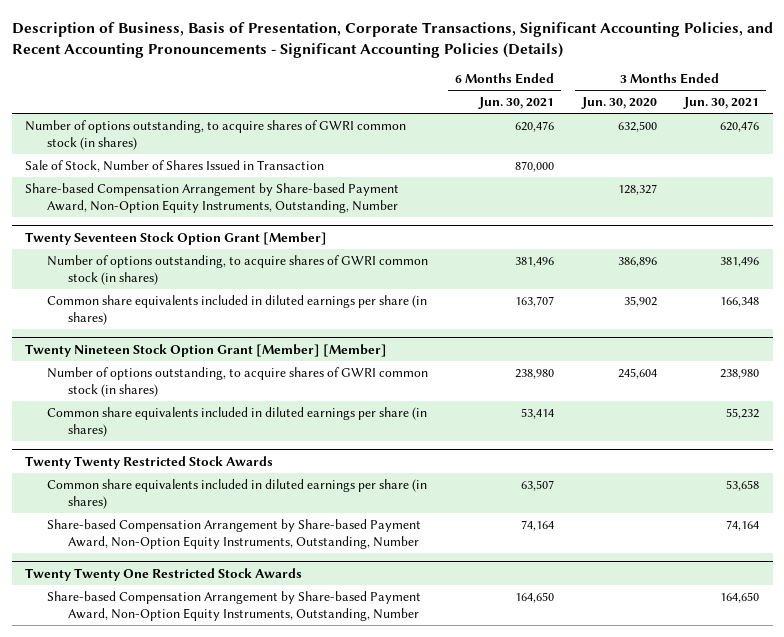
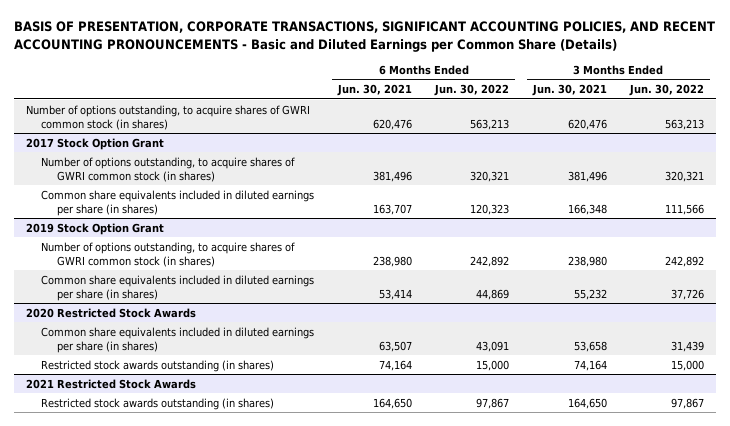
[11,21,773,58] Description of Business, Basis of Presentation, Corporate Transactions, Significant Accounting Policies, and Recent Accounting Pronouncements - Significant Accounting Policies (Details) -> [13,21,715,52] BASIS OF PRESENTATION, CORPORATE TRANSACTIONS, SIGNIFICANT ACCOUNTING POLICIES, AND RECENT ACCOUNTING PRONOUNCEMENTS - Basic and Diluted Earnings per Common Share (Details)
[580,96,657,109] Jun. 30, 2020 -> none
none -> [434,84,510,97] Jun. 30, 2022
none -> [629,84,705,97] Jun. 30, 2022
[25,159,325,172] Sale of Stock, Number of Shares Issued in Transaction -> none
[25,182,400,214] Share-based Compensation Arrangement by Share-based Payment Award, Non-Option Equity Instruments, Outstanding, Number -> none
[25,231,328,245] Twenty Seventeen Stock Option Grant [Member] -> [25,137,164,150] 2017 Stock Option Grant
[25,343,388,357] Twenty Nineteen Stock Option Grant [Member] [Member] -> none
none -> [25,222,164,235] 2019 Stock Option Grant
[25,455,274,469] Twenty Twenty Restricted Stock Awards -> [25,307,196,318] 2020 Restricted Stock Awards
[46,518,421,550] Share-based Compensation Arrangement by Share-based Payment Award, Non-Option Equity Instruments, Outstanding, Number -> [41,359,275,372] Restricted stock awards outstanding (in shares)
[25,567,303,581] Twenty Twenty One Restricted Stock Awards -> [25,378,196,389] 2021 Restricted Stock Awards
[46,590,421,622] Share-based Compensation Arrangement by Share-based Payment Award, Non-Option Equity Instruments, Outstanding, Number -> [41,397,275,410] Restricted stock awards outstanding (in shares)

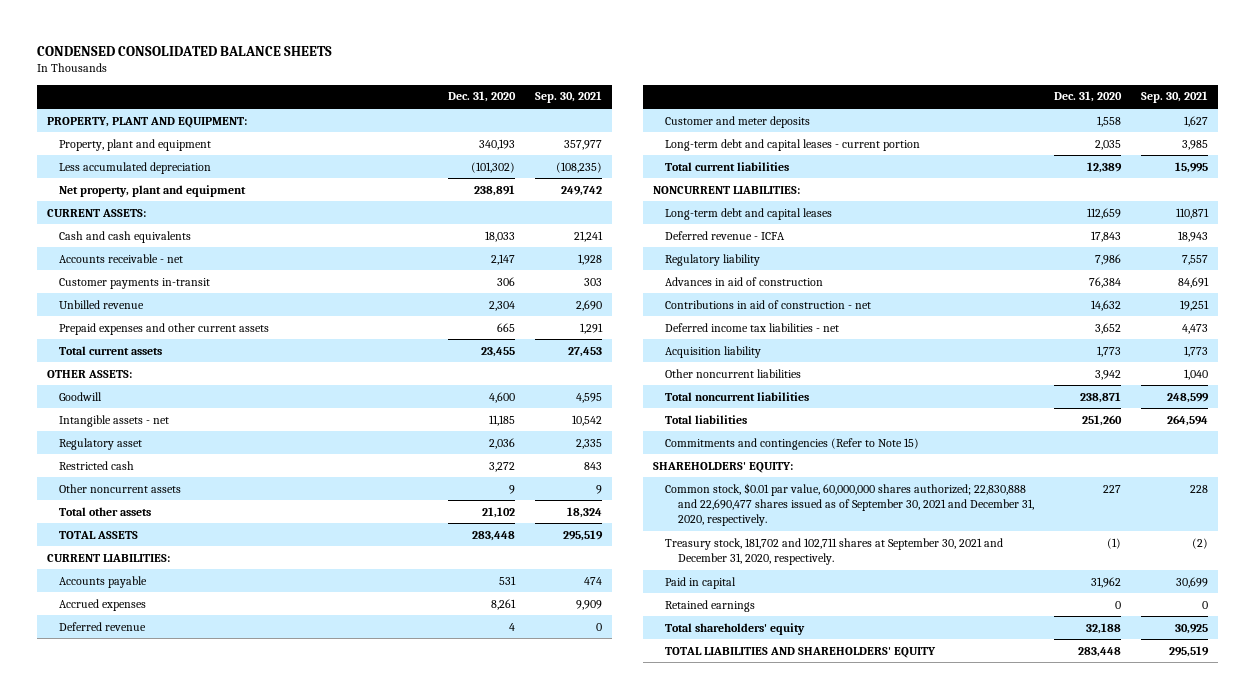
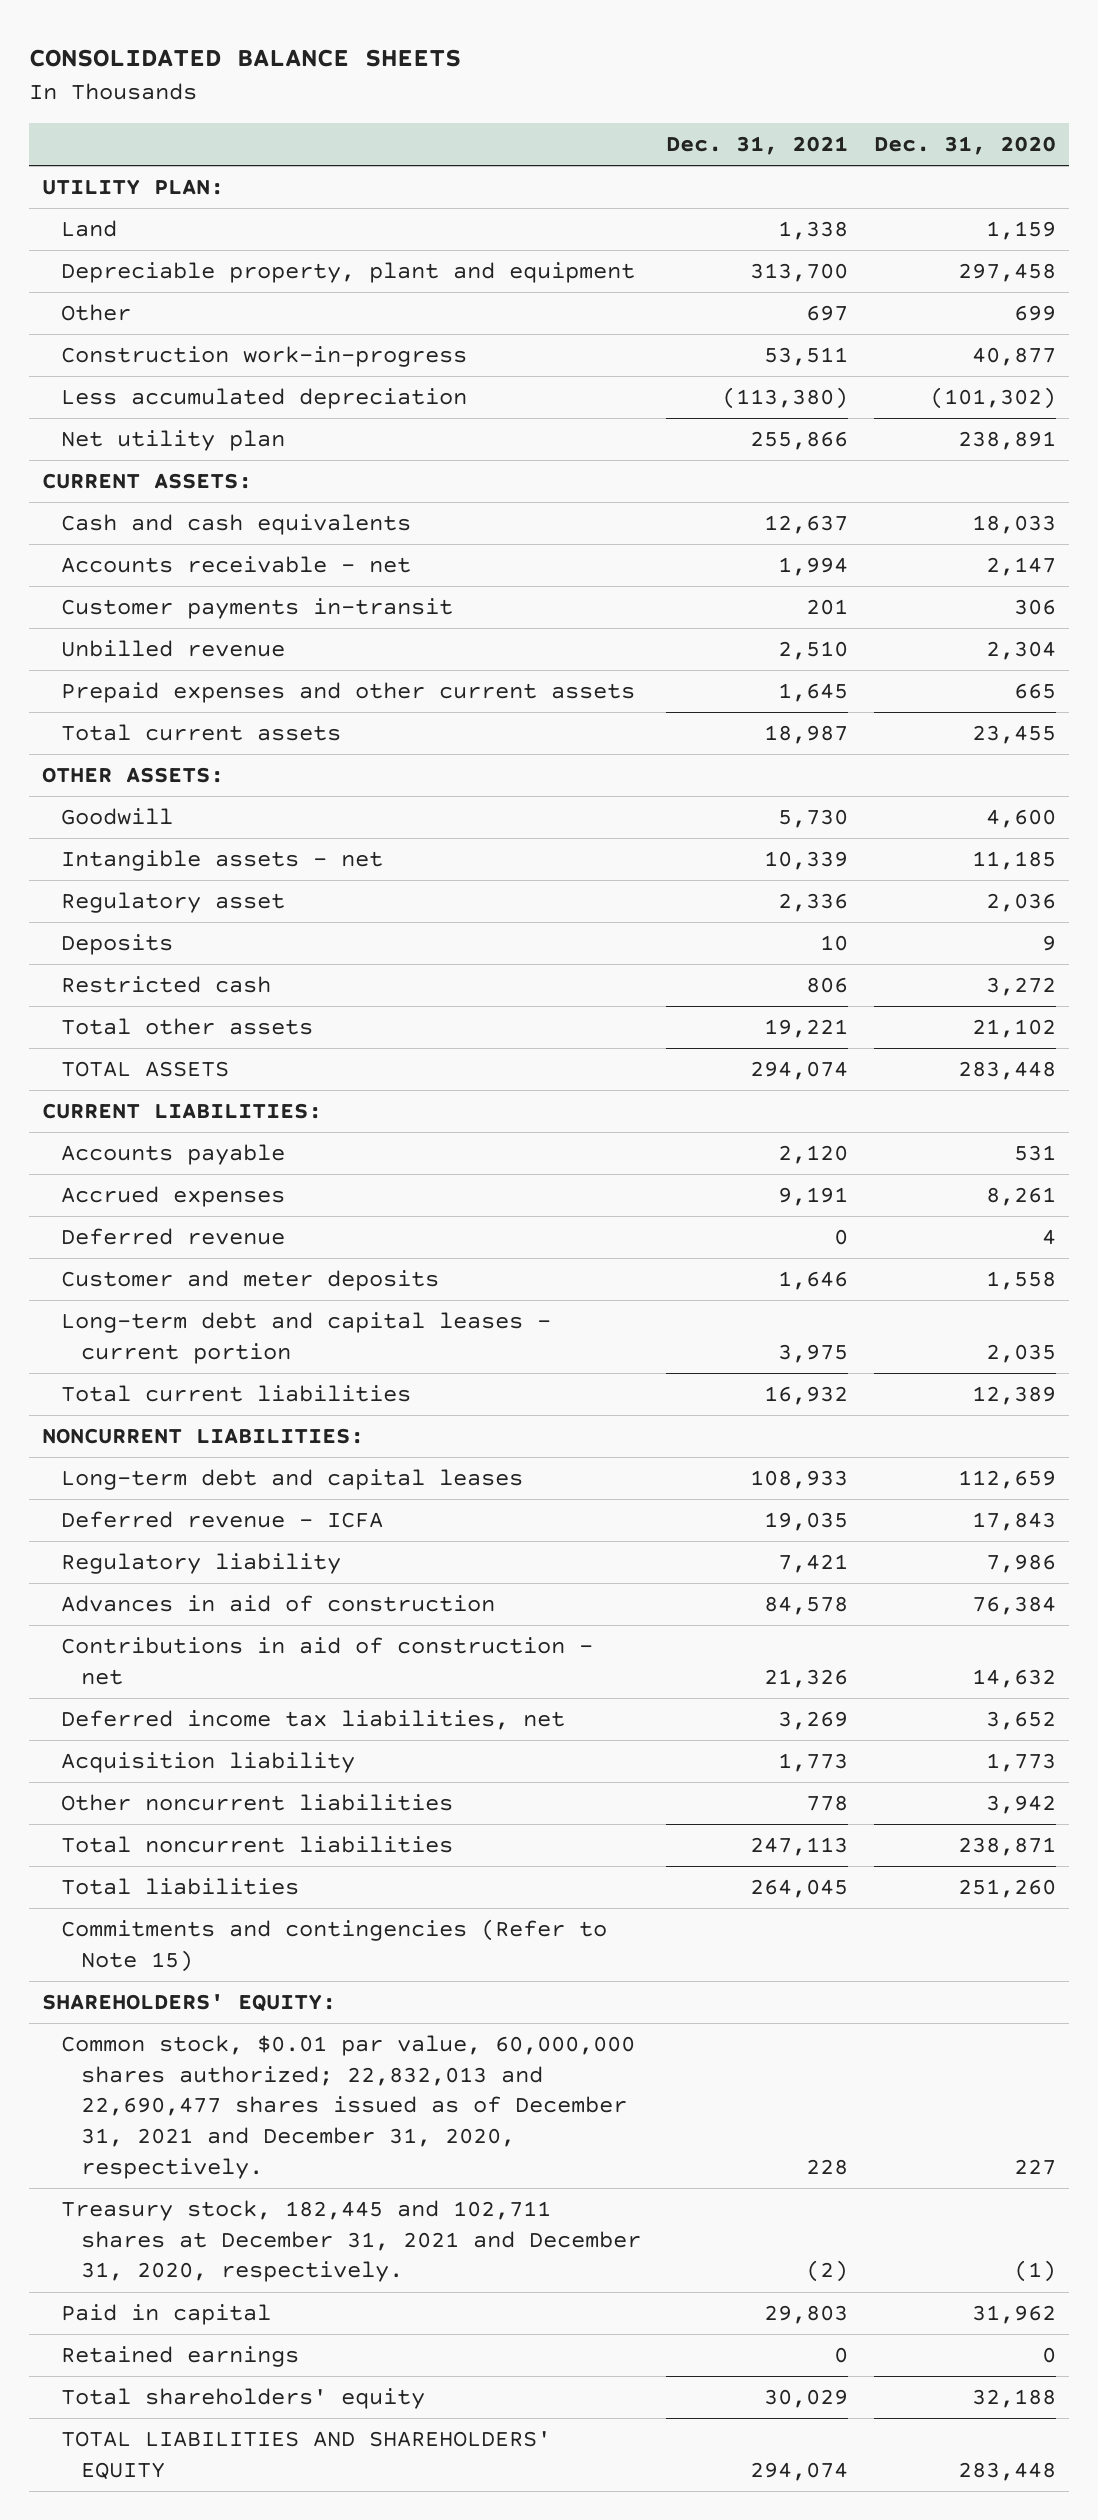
[36,45,332,56] CONDENSED CONSOLIDATED BALANCE SHEETS -> [29,49,462,68] CONSOLIDATED BALANCE SHEETS
[535,91,603,104] Sep. 30, 2021 -> none
none -> [666,136,849,156] Dec. 31, 2021
[46,116,247,128] PROPERTY, PLANT AND EQUIPMENT: -> [41,179,224,196] UTILITY PLAN:
none -> [61,220,118,238] Land
[59,138,212,151] Property, plant and equipment -> [61,262,636,284] Depreciable property, plant and equipment
[478,138,515,150] 340,193 -> [957,263,1056,283] 297,458
none -> [61,304,132,322] Other
none -> [61,346,468,368] Construction work-in-progress
[59,184,247,197] Net property, plant and equipment -> [61,430,286,452] Net utility plan
none -> [61,934,174,956] Deposits
[59,483,182,493] Other noncurrent assets -> none
[665,322,840,332] Deferred income tax liabilities - net -> [61,1710,566,1731] Deferred income tax liabilities, net
[665,482,1034,527] Common stock, $0.01 par value, 60,000,000 shares authorized; 22,830,888 and 22,690,477 shares issued as of September 30, 2021 and December 31, 2020, respectively. -> [61,2035,636,2179] Common stock, $0.01 par value, 60,000,000 shares authorized; 22,832,013 and 22,690,477 shares issued as of December 31, 2021 and December 31, 2020, respectively.
[665,537,1004,566] Treasury stock, 181,702 and 102,711 shares at September 30, 2021 and December 31, 2020, respectively. -> [61,2200,641,2283] Treasury stock, 182,445 and 102,711 shares at December 31, 2021 and December 31, 2020, respectively.

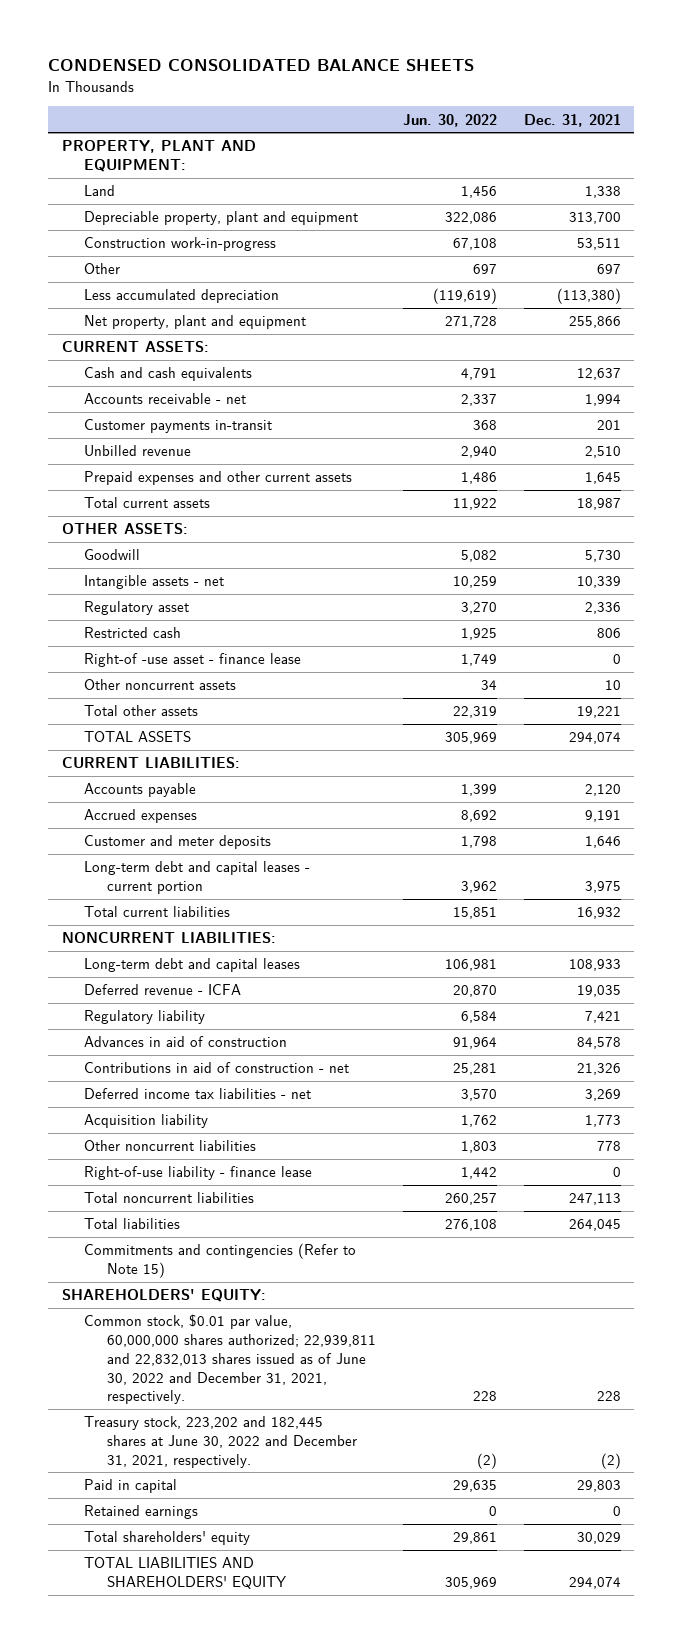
[29,49,462,68] CONSOLIDATED BALANCE SHEETS -> [48,59,475,72] CONDENSED CONSOLIDATED BALANCE SHEETS
[873,136,1056,156] Dec. 31, 2020 -> none
none -> [403,113,498,127] Jun. 30, 2022
[41,179,224,196] UTILITY PLAN: -> [61,140,256,172] PROPERTY, PLANT AND EQUIPMENT:
[61,304,132,322] Other -> [84,263,121,275] Other
[61,430,286,452] Net utility plan -> [84,315,307,330] Net property, plant and equipment
[61,934,174,956] Deposits -> none
none -> [84,653,302,668] Right-of -use asset - finance lease
none -> [84,679,237,691] Other noncurrent assets
[61,1228,286,1246] Deferred revenue -> none
[61,1710,566,1731] Deferred income tax liabilities, net -> [84,1088,312,1100] Deferred income tax liabilities - net
none -> [84,1166,313,1181] Right-of-use liability - finance lease
[61,2035,636,2179] Common stock, $0.01 par value, 60,000,000 shares authorized; 22,832,013 and 22,690,477 shares issued as of December 31, 2021 and December 31, 2020, respectively. -> [84,1314,377,1405] Common stock, $0.01 par value, 60,000,000 shares authorized; 22,939,811 and 22,832,013 shares issued as of June 30, 2022 and December 31, 2021, respectively.
[61,2200,641,2283] Treasury stock, 182,445 and 102,711 shares at December 31, 2021 and December 31, 2020, respectively. -> [84,1416,358,1468] Treasury stock, 223,202 and 182,445 shares at June 30, 2022 and December 31, 2021, respectively.

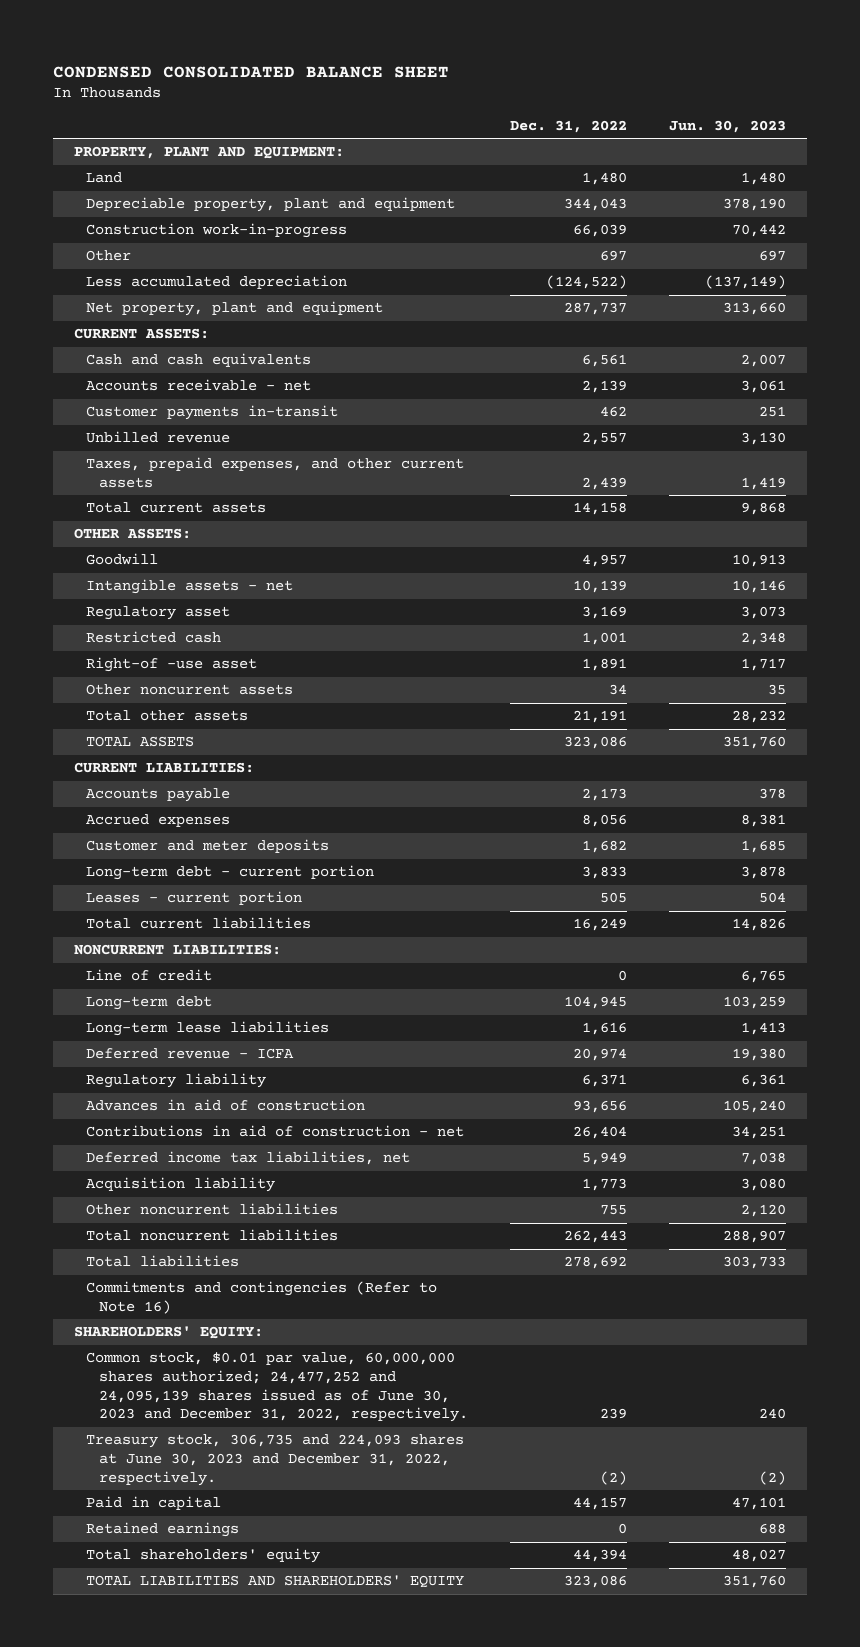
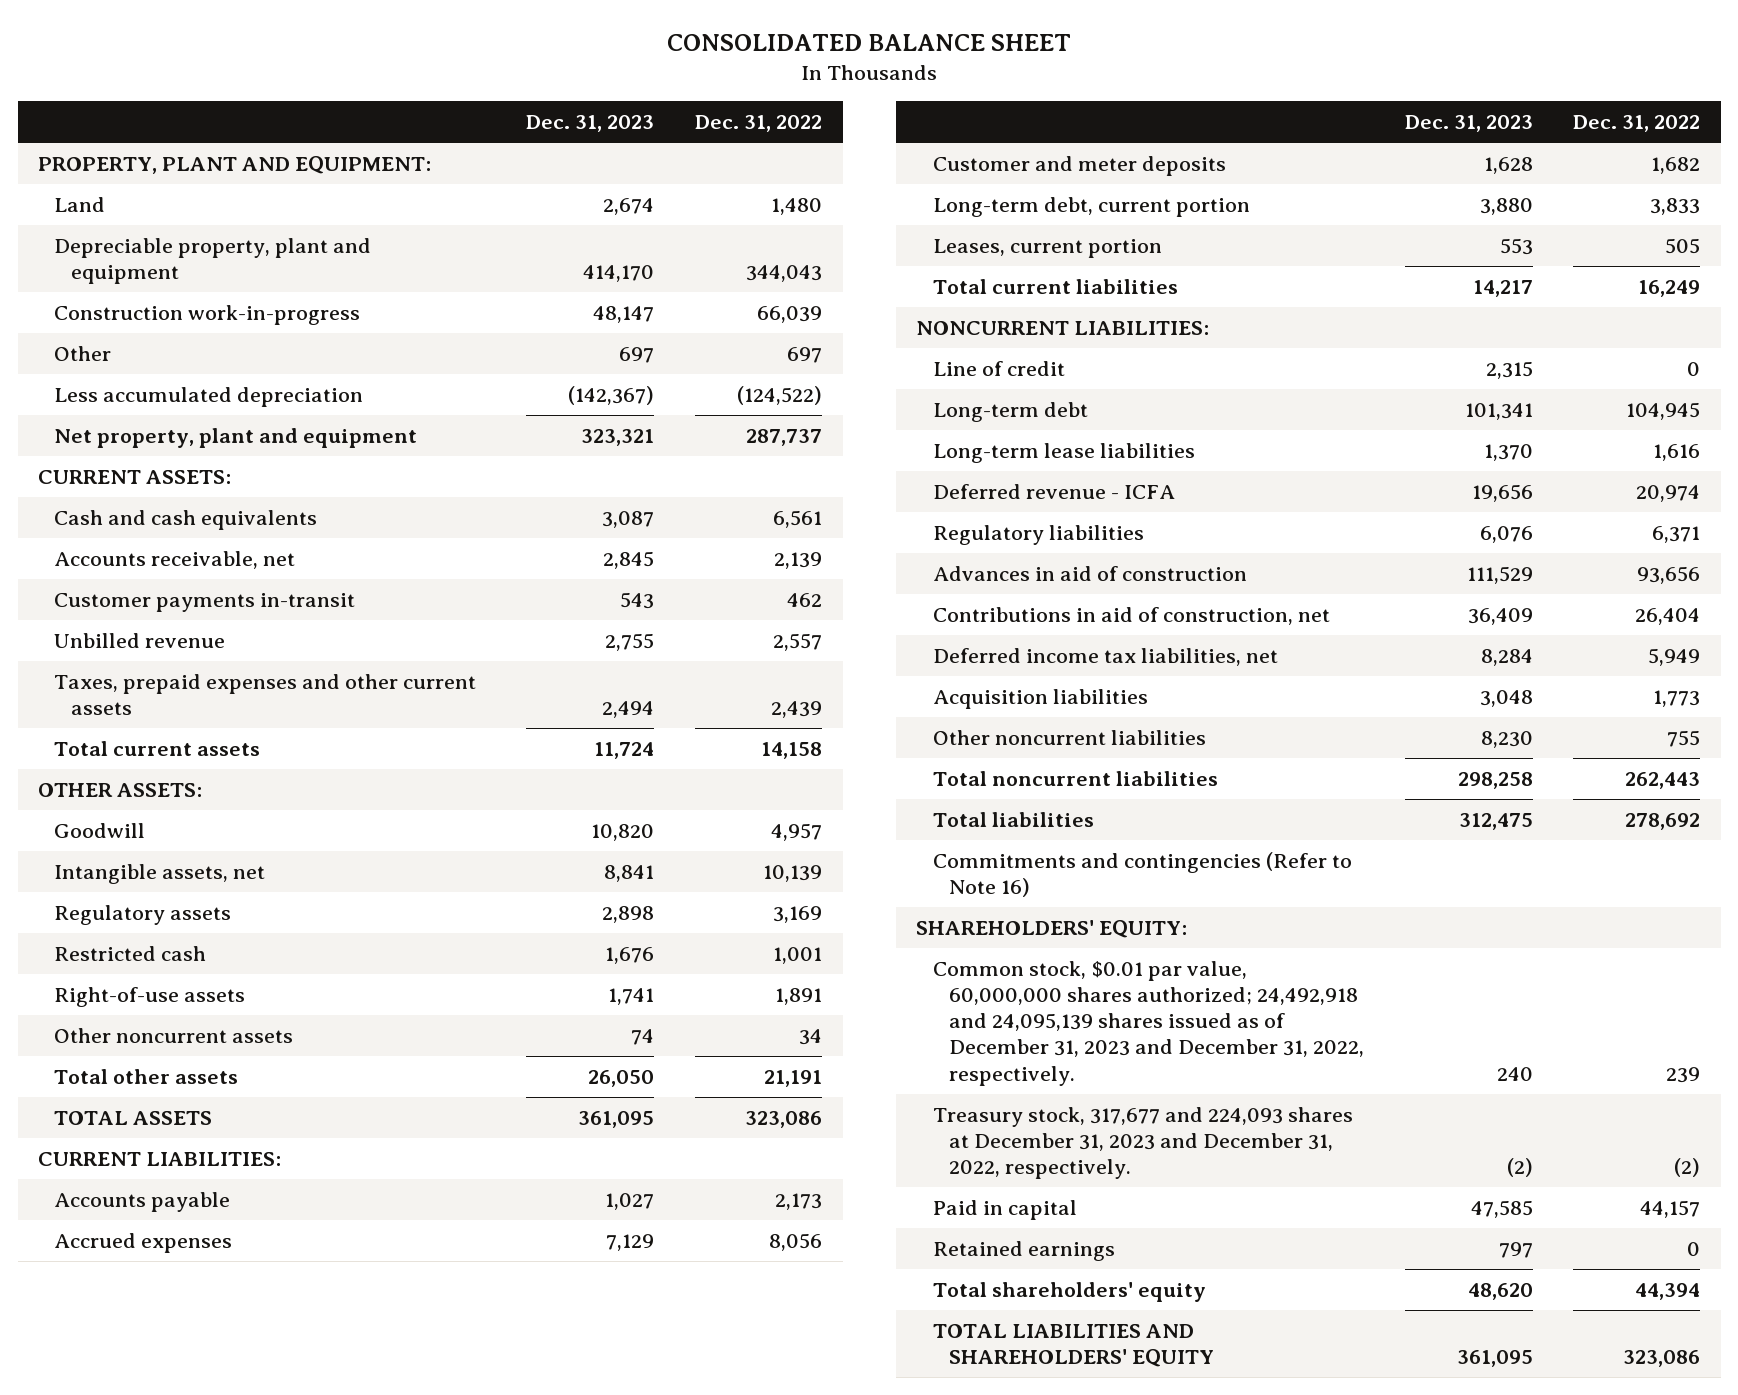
[52,65,449,78] CONDENSED CONSOLIDATED BALANCE SHEET -> [667,33,1072,51] CONSOLIDATED BALANCE SHEET
[668,119,786,133] Jun. 30, 2023 -> none
none -> [526,115,655,133] Dec. 31, 2023
[86,379,312,392] Accounts receivable - net -> [54,550,296,569] Accounts receivable, net
[86,457,465,488] Taxes, prepaid expenses, and other current assets -> [54,673,477,716] Taxes, prepaid expenses and other current assets
[86,579,294,595] Intangible assets - net -> [54,863,266,884] Intangible assets, net
[86,606,231,621] Regulatory asset -> [54,904,232,925] Regulatory assets
[86,657,258,673] Right-of -use asset -> [54,986,246,1007] Right-of-use assets
[86,865,375,881] Long-term debt - current portion -> [932,196,1250,217] Long-term debt, current portion
[86,891,303,906] Leases - current portion -> [932,238,1162,258] Leases, current portion
[86,1073,267,1089] Regulatory liability -> [932,524,1144,545] Regulatory liabilities
[86,1125,465,1138] Contributions in aid of construction - net -> [932,606,1330,625] Contributions in aid of construction, net
[86,1177,276,1193] Acquisition liability -> [932,688,1148,709] Acquisition liabilities
[86,1352,469,1423] Common stock, $0.01 par value, 60,000,000 shares authorized; 24,477,252 and 24,095,139 shares issued as of June 30, 2023 and December 31, 2022, respectively. -> [932,960,1364,1086] Common stock, $0.01 par value, 60,000,000 shares authorized; 24,492,918 and 24,095,139 shares issued as of December 31, 2023 and December 31, 2022, respectively.
[86,1434,465,1486] Treasury stock, 306,735 and 224,093 shares at June 30, 2023 and December 31, 2022, respectively. -> [932,1106,1353,1180] Treasury stock, 317,677 and 224,093 shares at December 31, 2023 and December 31, 2022, respectively.

